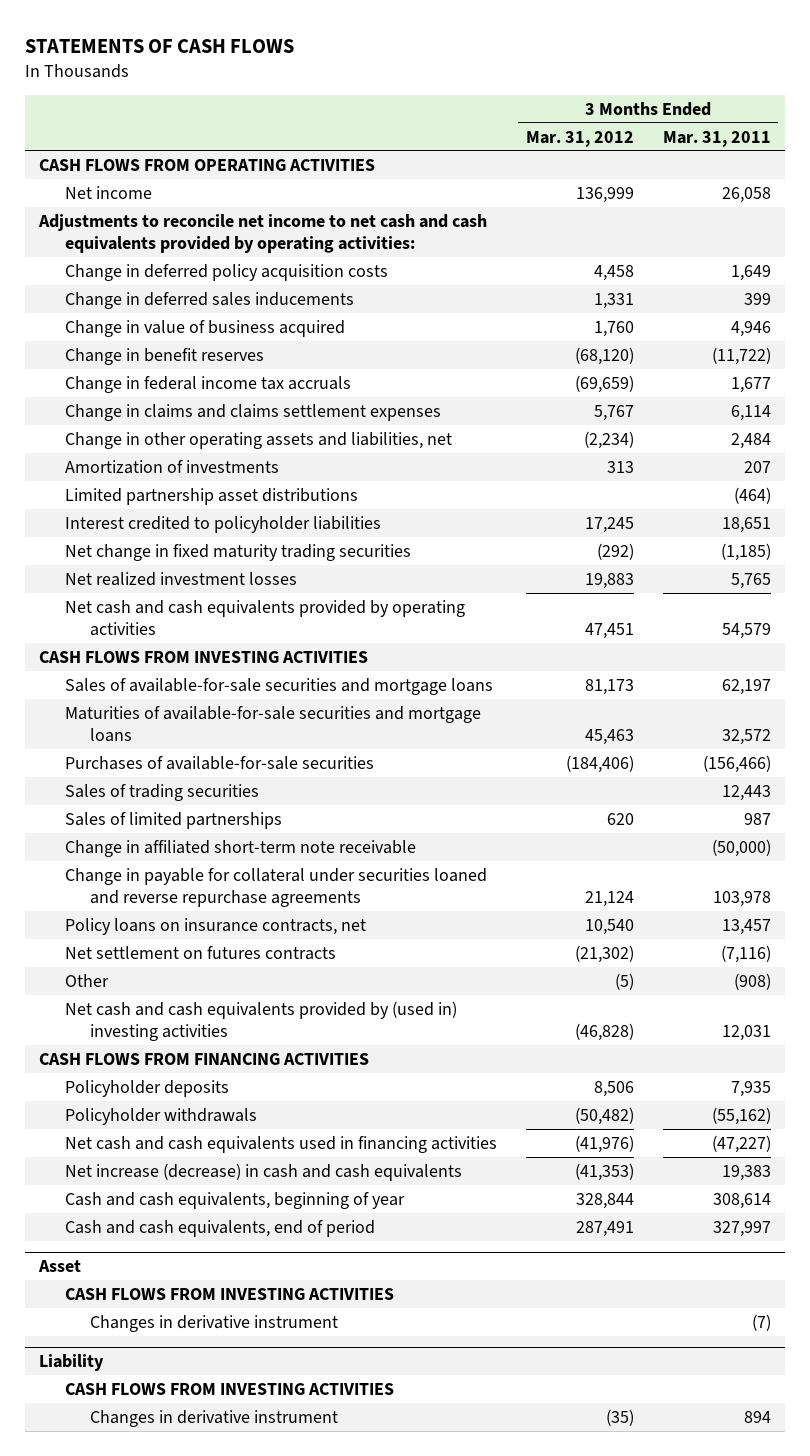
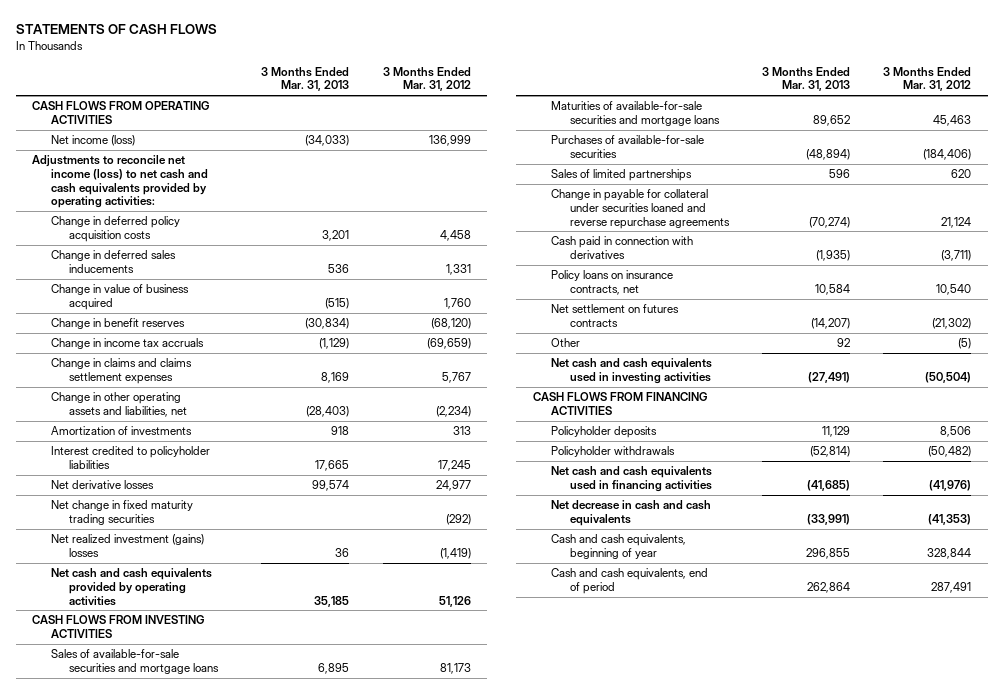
[662,130,771,147] Mar. 31, 2011 -> none
none -> [261,66,350,92] 3 Months Ended Mar. 31, 2013
[64,185,152,199] Net income -> [50,135,135,147] Net income (loss)
[38,213,488,254] Adjustments to reconcile net income to net cash and cash equivalents provided by operating activities: -> [32,155,208,209] Adjustments to reconcile net income (loss) to net cash and cash equivalents provided by operating activities:
[64,375,351,393] Change in federal income tax accruals -> [50,338,204,350] Change in income tax accruals
[64,487,358,505] Limited partnership asset distributions -> none
none -> [50,480,154,490] Net derivative losses
[64,571,297,586] Net realized investment losses -> [50,534,204,558] Net realized investment (gains) losses
[584,572,634,589] 19,883 -> [439,548,471,560] (1,419)
[584,623,634,640] 47,451 -> [438,595,471,607] 51,126
[64,783,259,801] Sales of trading securities -> none
[64,839,416,857] Change in affiliated short-term note receivable -> none
none -> [551,236,694,260] Cash paid in connection with derivatives
[64,1000,457,1042] Net cash and cash equivalents provided by (used in) investing activities -> [551,358,713,385] Net cash and cash equivalents used in investing activities
[574,1023,634,1042] (46,828) -> [925,372,972,384] (50,504)
[64,1162,462,1181] Net increase (decrease) in cash and cash equivalents -> [551,500,712,527] Net decrease in cash and cash equivalents
[38,1260,82,1273] Asset -> none
[64,1287,394,1300] CASH FLOWS FROM INVESTING ACTIVITIES -> none
[90,1314,339,1332] Changes in derivative instrument -> none
[39,1354,105,1372] Liability -> none
[64,1382,394,1395] CASH FLOWS FROM INVESTING ACTIVITIES -> none
[90,1409,339,1427] Changes in derivative instrument -> none

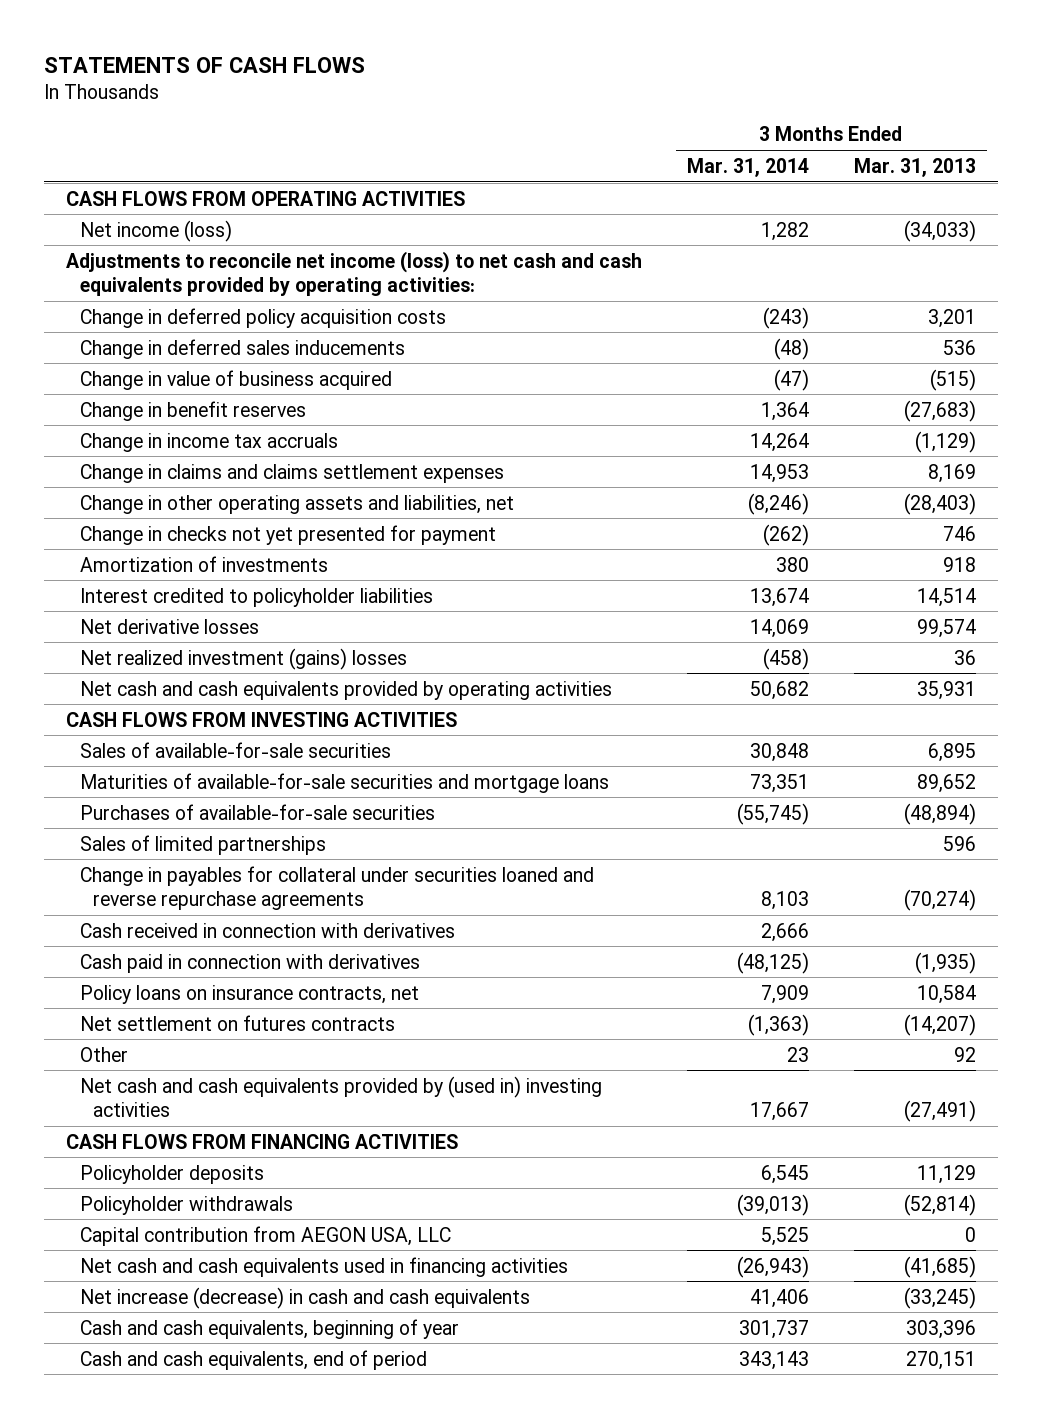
[382,66,471,92] 3 Months Ended Mar. 31, 2012 -> none
none -> [686,157,809,177] Mar. 31, 2014
[305,318,350,330] (30,834) -> [903,399,976,422] (27,683)
none -> [79,524,496,545] Change in checks not yet presented for payment
[315,460,350,472] 17,665 -> [916,587,976,607] 14,514
[50,500,193,526] Net change in fixed maturity trading securities -> none
[314,595,350,607] 35,185 -> [916,680,976,700] 35,931
[50,649,220,675] Sales of available-for-sale securities and mortgage loans -> [79,741,391,758] Sales of available-for-sale securities
[551,189,730,229] Change in payable for collateral under securities loaned and reverse repurchase agreements -> [79,865,594,910] Change in payables for collateral under securities loaned and reverse repurchase agreements
none -> [79,922,455,938] Cash received in connection with derivatives
[551,358,713,385] Net cash and cash equivalents used in investing activities -> [79,1075,602,1117] Net cash and cash equivalents provided by (used in) investing activities
none -> [79,1225,451,1246] Capital contribution from AEGON USA, LLC
[551,500,712,527] Net decrease in cash and cash equivalents -> [79,1286,530,1309] Net increase (decrease) in cash and cash equivalents
[807,514,851,526] (33,991) -> [903,1286,976,1309] (33,245)
[806,548,851,560] 296,855 -> [905,1319,976,1339] 303,396
[807,582,851,594] 262,864 -> [905,1350,976,1370] 270,151

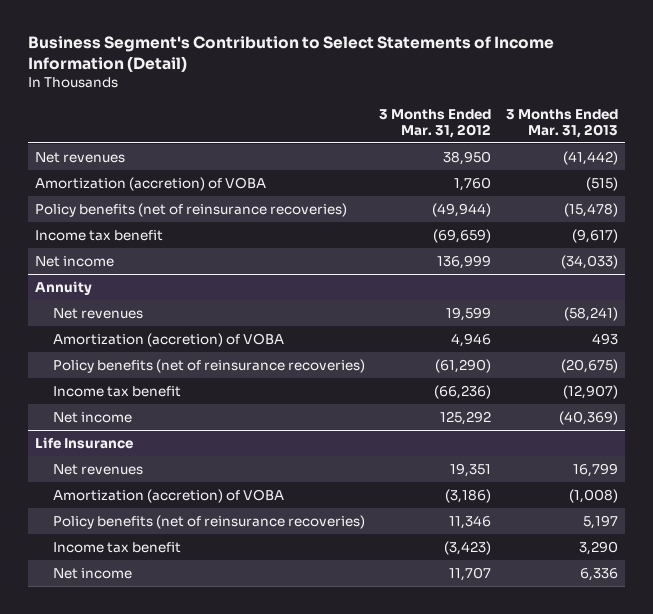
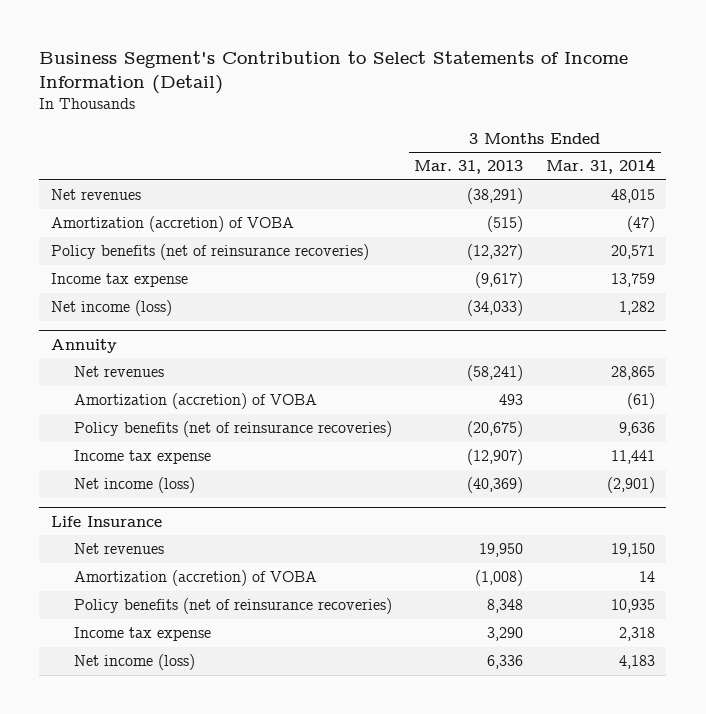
[379,108,492,138] 3 Months Ended Mar. 31, 2012 -> none
none -> [545,158,655,175] Mar. 31, 2014
[562,150,618,165] (41,442) -> [467,188,524,205] (38,291)
[563,202,618,217] (15,478) -> [467,244,524,261] (12,327)
[34,229,163,241] Income tax benefit -> [50,273,188,288] Income tax expense
[34,255,114,267] Net income -> [50,300,172,317] Net income (loss)
[53,385,182,397] Income tax benefit -> [73,450,211,465] Income tax expense
[53,411,133,423] Net income -> [73,477,195,494] Net income (loss)
[572,462,618,477] 16,799 -> [479,543,524,558] 19,950
[582,514,618,529] 5,197 -> [487,599,524,614] 8,348
[53,541,182,553] Income tax benefit -> [73,627,211,642] Income tax expense
[53,567,133,579] Net income -> [73,654,195,671] Net income (loss)

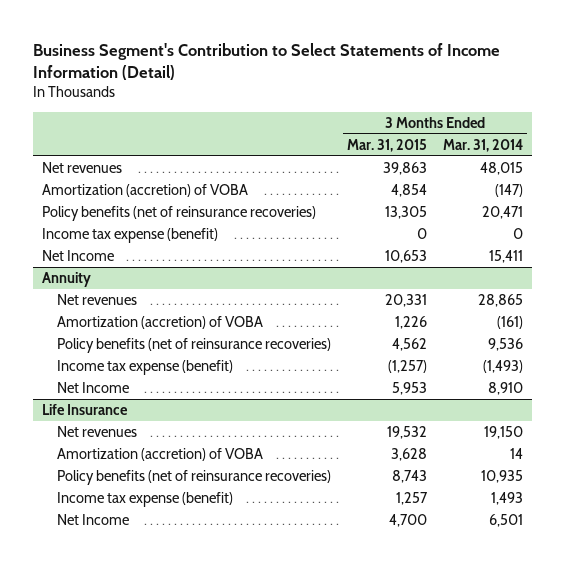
[414,160,524,175] Mar. 31, 2013 -> none
none -> [347,138,428,152] Mar. 31, 2015
[626,216,655,233] (47) -> [495,183,524,197] (147)
[610,245,655,260] 20,571 -> [482,205,524,219] 20,471
[50,273,188,288] Income tax expense -> [41,227,218,243] Income tax expense (benefit)
[610,273,655,288] 13,759 -> [513,227,524,239] 0
[50,300,172,317] Net income (loss) -> [41,249,114,261] Net Income
[618,301,655,316] 1,282 -> [489,249,524,263] 15,411
[626,393,655,410] (61) -> [497,315,524,329] (161)
[618,422,655,437] 9,636 -> [488,337,524,351] 9,536
[73,450,211,465] Income tax expense -> [57,359,234,375] Income tax expense (benefit)
[610,450,655,465] 11,441 -> [483,359,524,373] (1,493)
[73,477,195,494] Net income (loss) -> [57,381,130,393] Net Income
[606,477,655,494] (2,901) -> [488,381,524,395] 8,910
[73,627,211,642] Income tax expense -> [57,491,234,507] Income tax expense (benefit)
[618,627,655,642] 2,318 -> [491,491,524,505] 1,493
[73,654,195,671] Net income (loss) -> [57,513,130,525] Net Income
[618,655,655,670] 4,183 -> [489,513,524,527] 6,501

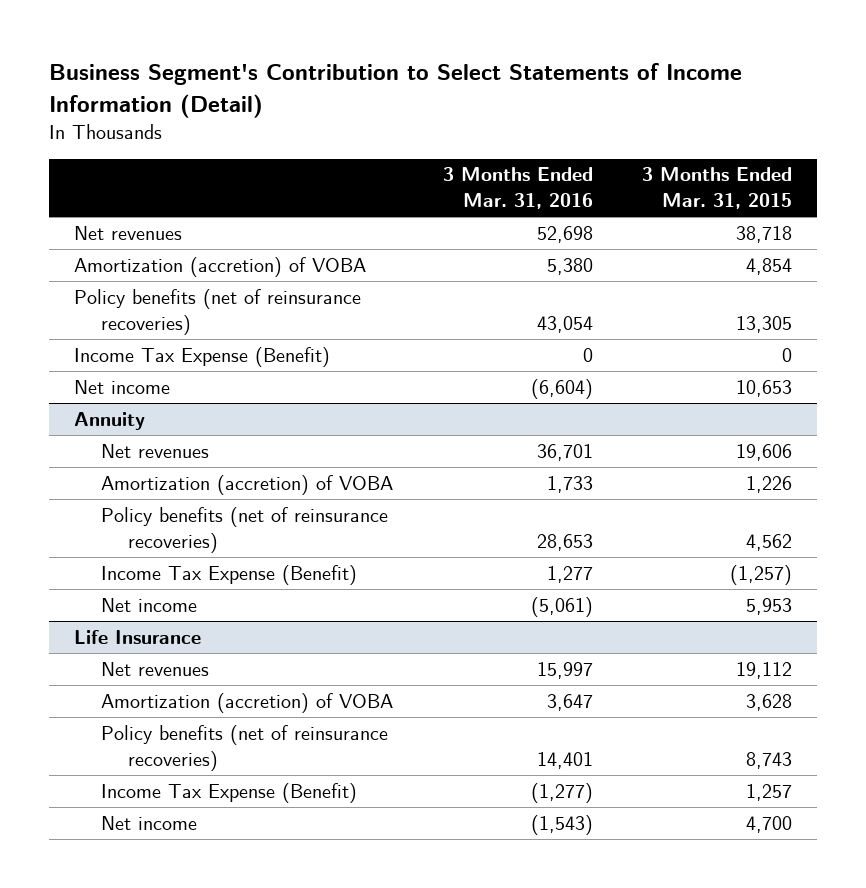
[443,138,524,152] Mar. 31, 2014 -> none
none -> [442,167,593,210] 3 Months Ended Mar. 31, 2016
[383,161,428,175] 39,863 -> [736,225,793,243] 38,718
[41,227,218,243] Income tax expense (benefit) -> [74,346,331,367] Income Tax Expense (Benefit)
[41,249,114,261] Net Income -> [74,379,171,394] Net income
[385,293,428,307] 20,331 -> [736,443,793,461] 19,606
[57,359,234,375] Income tax expense (benefit) -> [101,564,358,585] Income Tax Expense (Benefit)
[57,381,130,393] Net Income -> [101,597,198,612] Net income
[387,425,428,439] 19,532 -> [736,661,793,679] 19,112
[57,491,234,507] Income tax expense (benefit) -> [101,782,358,803] Income Tax Expense (Benefit)
[57,513,130,525] Net Income -> [101,815,198,830] Net income

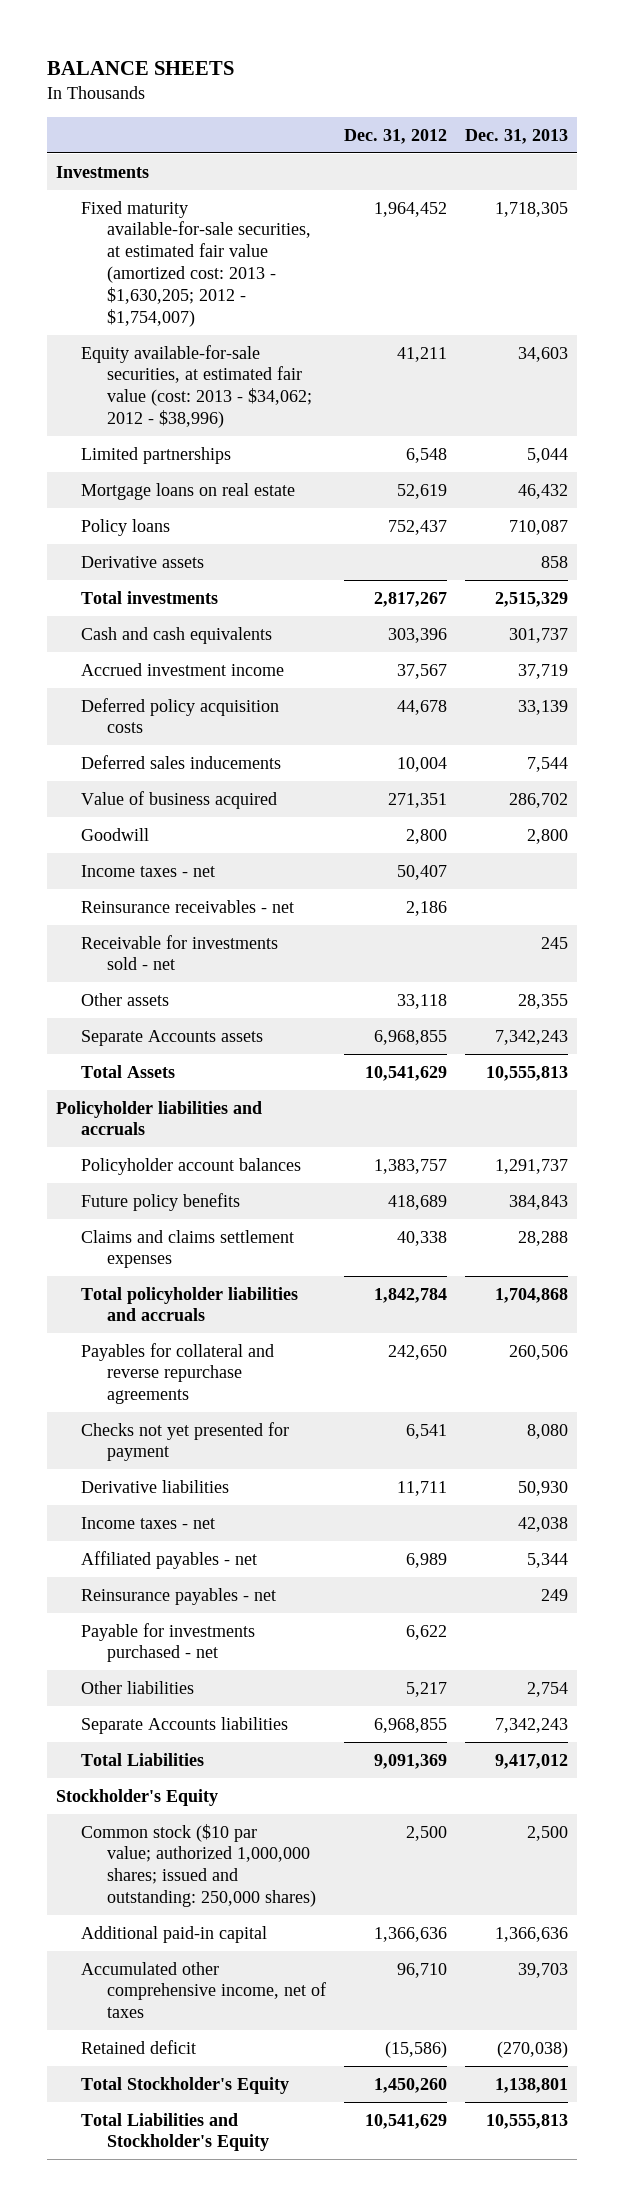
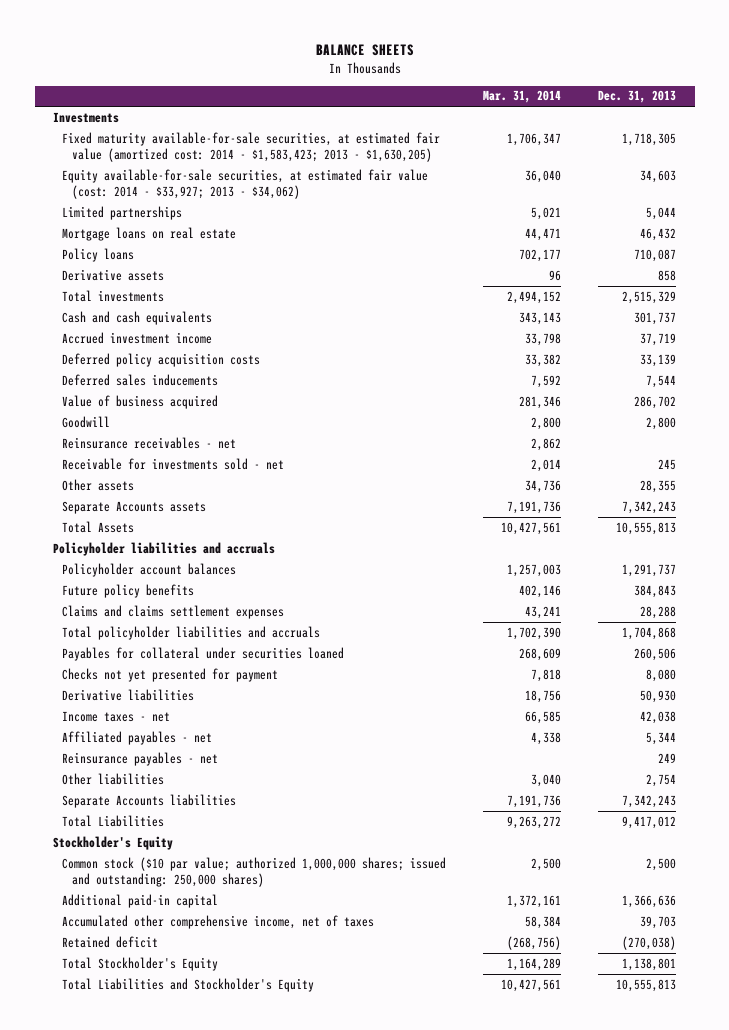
[343,128,447,144] Dec. 31, 2012 -> none
none -> [483,90,562,104] Mar. 31, 2014
[81,200,311,327] Fixed maturity available-for-sale securities, at estimated fair value (amortized cost: 2013 - $1,630,205; 2012 - $1,754,007) -> [62,131,441,163] Fixed maturity available-for-sale securities, at estimated fair value (amortized cost: 2014 - $1,583,423; 2013 - $1,630,205)
[81,344,312,429] Equity available-for-sale securities, at estimated fair value (cost: 2013 - $34,062; 2012 - $38,996) -> [62,168,429,200] Equity available-for-sale securities, at estimated fair value (cost: 2014 - $33,927; 2013 - $34,062)
[81,864,216,877] Income taxes - net -> none
[81,1342,275,1405] Payables for collateral and reverse repurchase agreements -> [62,646,345,661] Payables for collateral under securities loaned
[81,1622,256,1663] Payable for investments purchased - net -> none

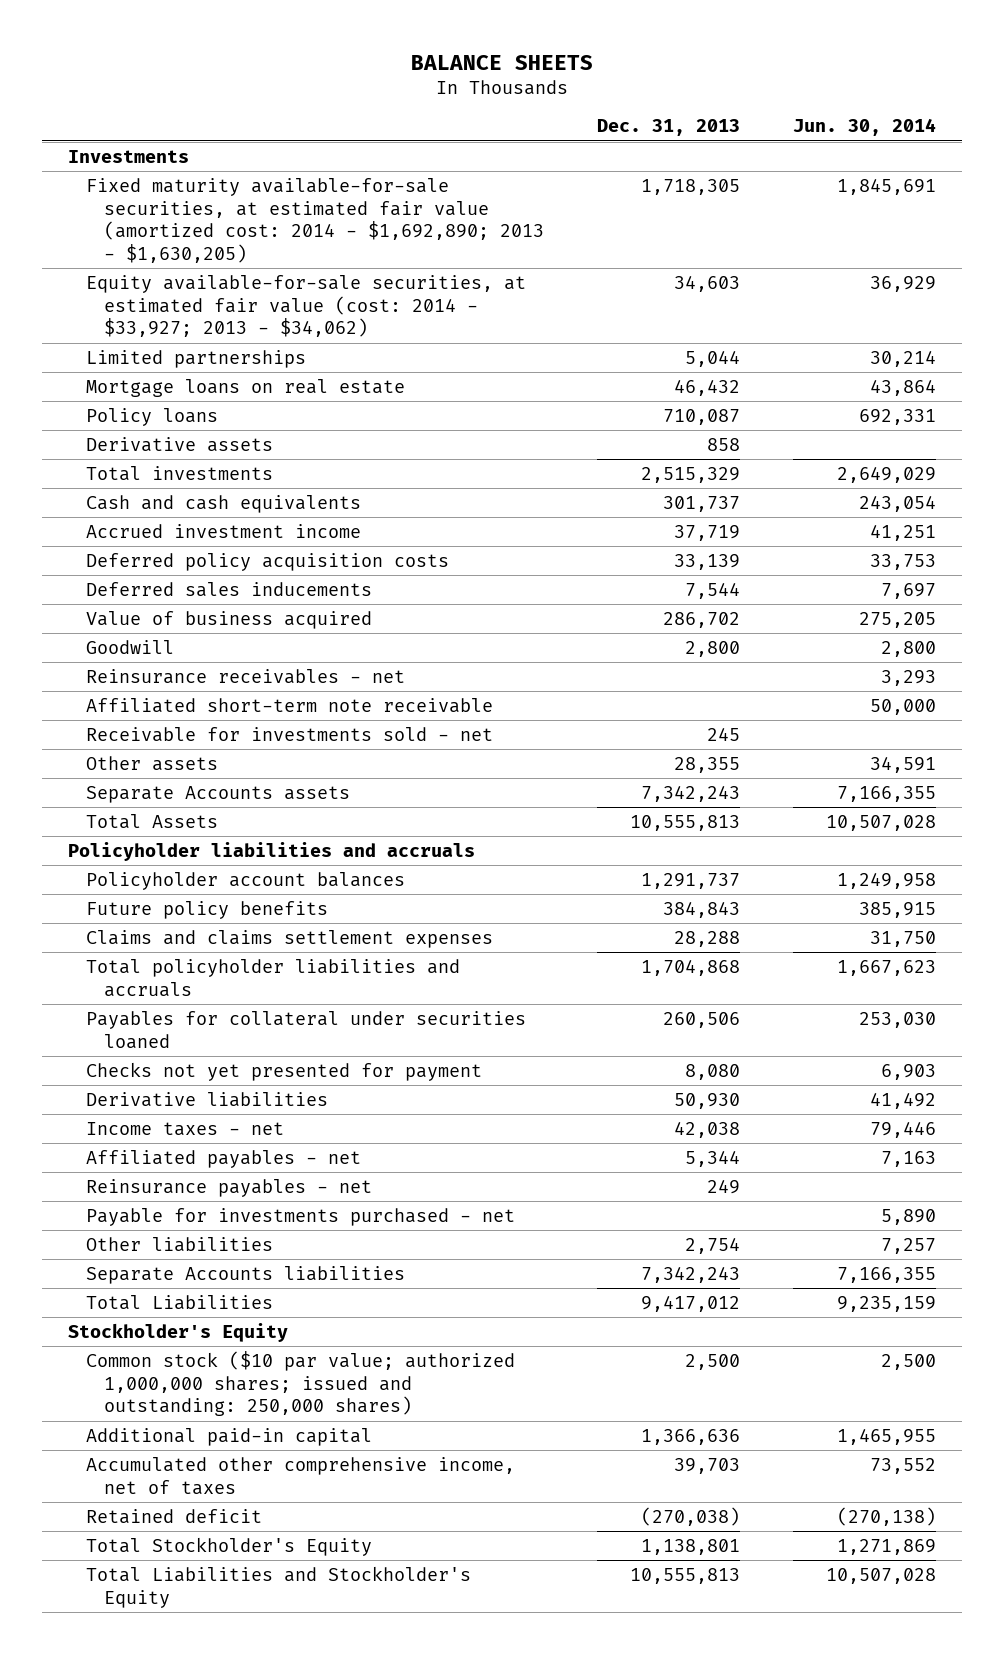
[483,90,562,104] Mar. 31, 2014 -> none
none -> [792,118,936,137] Jun. 30, 2014
[62,131,441,163] Fixed maturity available-for-sale securities, at estimated fair value (amortized cost: 2014 - $1,583,423; 2013 - $1,630,205) -> [86,177,545,264] Fixed maturity available-for-sale securities, at estimated fair value (amortized cost: 2014 - $1,692,890; 2013 - $1,630,205)
none -> [86,697,494,713] Affiliated short-term note receivable
none -> [86,1207,516,1226] Payable for investments purchased - net

